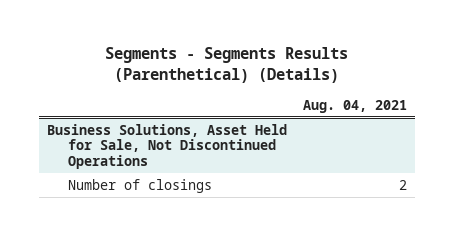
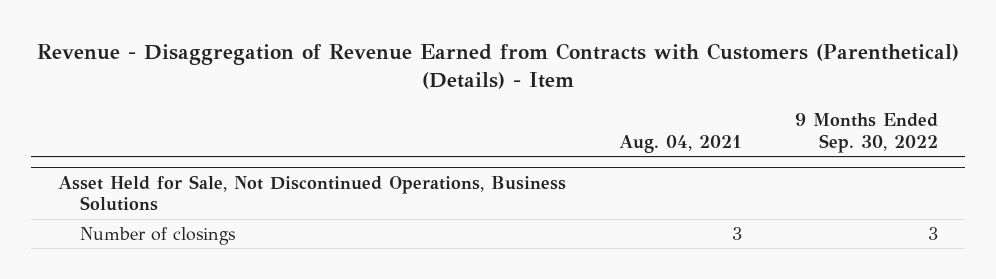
[104,47,348,83] Segments - Segments Results (Parenthetical) (Details) -> [37,43,960,90] Revenue - Disaggregation of Revenue Earned from Contracts with Customers (Parenthetical) (Details) - Item
none -> [795,113,939,153] 9 Months Ended Sep. 30, 2022
[46,123,287,170] Business Solutions, Asset Held for Sale, Not Discontinued Operations -> [57,174,566,212] Asset Held for Sale, Not Discontinued Operations, Business Solutions
[398,179,407,190] 2 -> [732,226,743,240] 3

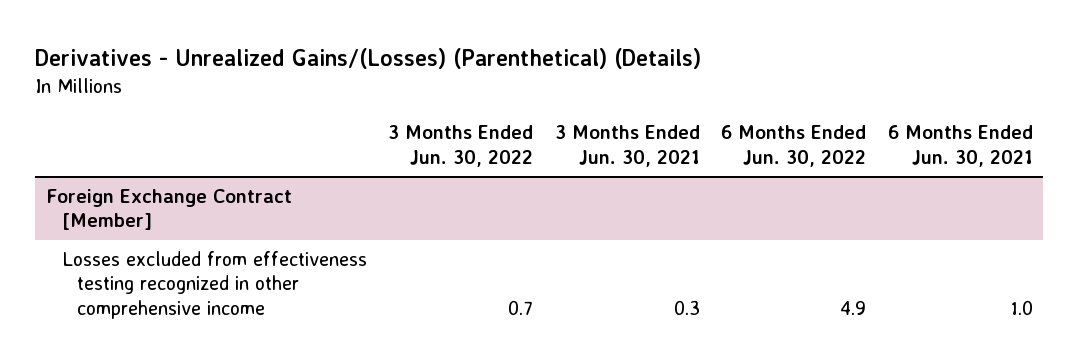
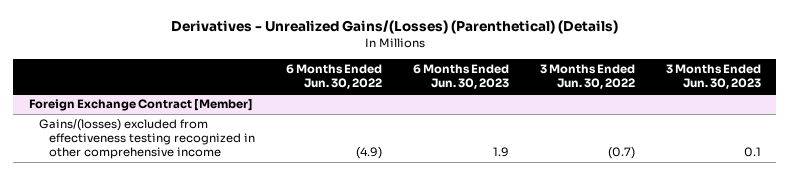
[554,125,700,167] 3 Months Ended Jun. 30, 2021 -> none
[887,125,1033,167] 6 Months Ended Jun. 30, 2021 -> none
none -> [412,64,509,90] 6 Months Ended Jun. 30, 2023
none -> [665,64,761,90] 3 Months Ended Jun. 30, 2023
[61,250,367,320] Losses excluded from effectiveness testing recognized in other comprehensive income -> [38,119,255,160] Gains/(losses) excluded from effectiveness testing recognized in other comprehensive income
[508,300,534,316] 0.7 -> [607,147,635,160] (0.7)
[840,301,867,316] 4.9 -> [355,147,382,160] (4.9)

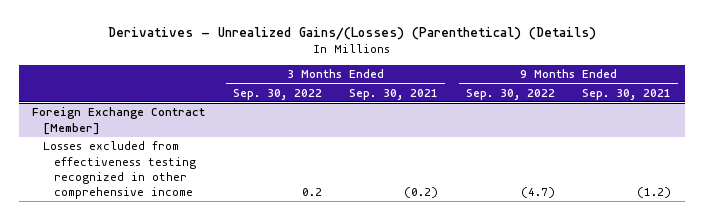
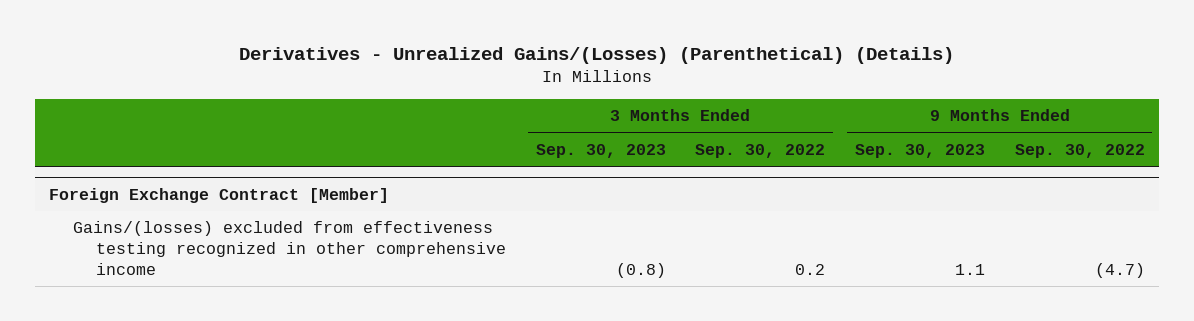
[349,88,439,100] Sep. 30, 2021 -> none
[582,88,672,100] Sep. 30, 2021 -> none
none -> [535,143,666,158] Sep. 30, 2023
none -> [854,143,985,158] Sep. 30, 2023
[43,141,196,199] Losses excluded from effectiveness testing recognized in other comprehensive income -> [72,221,506,275] Gains/(losses) excluded from effectiveness testing recognized in other comprehensive income

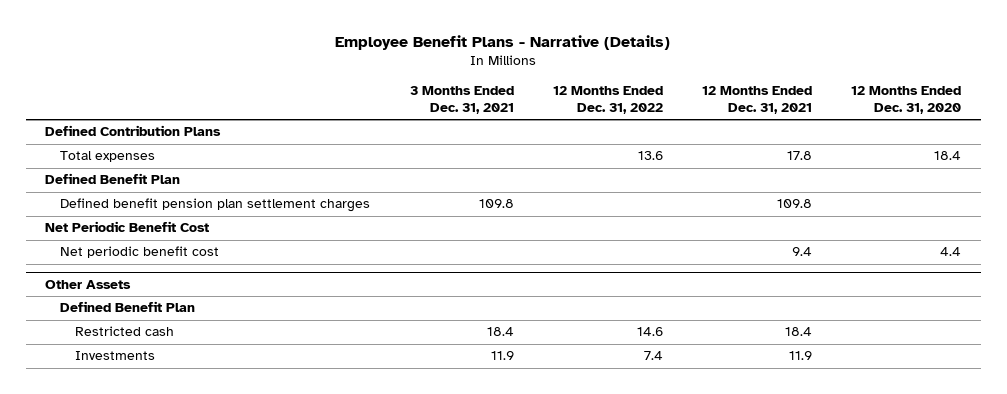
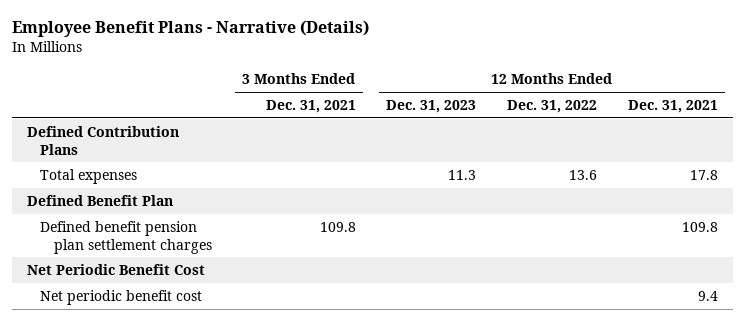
[851,85,962,114] 12 Months Ended Dec. 31, 2020 -> none
none -> [386,100,477,114] Dec. 31, 2023
[45,280,132,290] Other Assets -> none
[60,301,196,313] Defined Benefit Plan -> none
[75,326,175,337] Restricted cash -> none
[75,351,156,361] Investments -> none

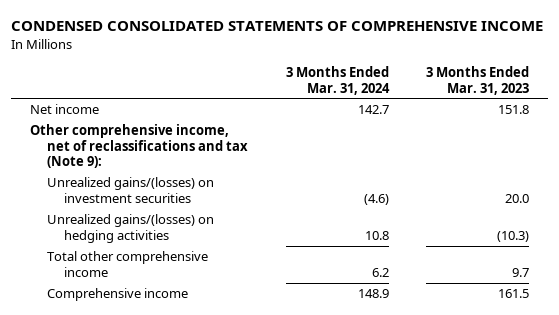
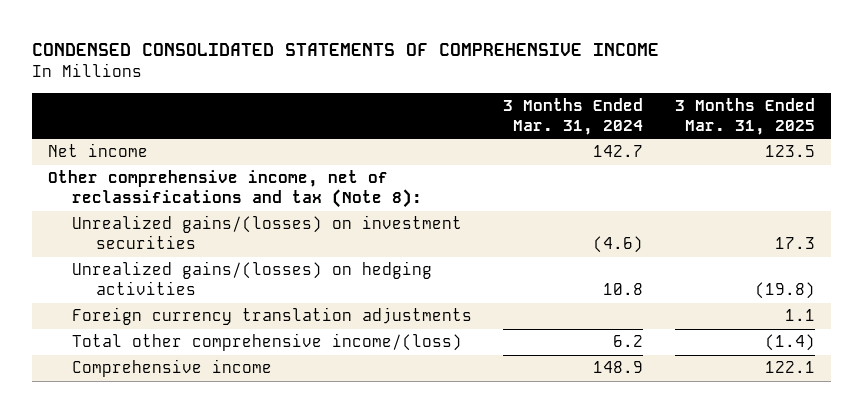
[426,65,530,95] 3 Months Ended Mar. 31, 2023 -> none
none -> [675,97,816,135] 3 Months Ended Mar. 31, 2025
[30,124,249,169] Other comprehensive income, net of reclassifications and tax (Note 9): -> [47,170,422,209] Other comprehensive income, net of reclassifications and tax (Note 8):
none -> [71,307,472,326] Foreign currency translation adjustments
[47,251,209,277] Total other comprehensive income -> [71,333,462,352] Total other comprehensive income/(loss)

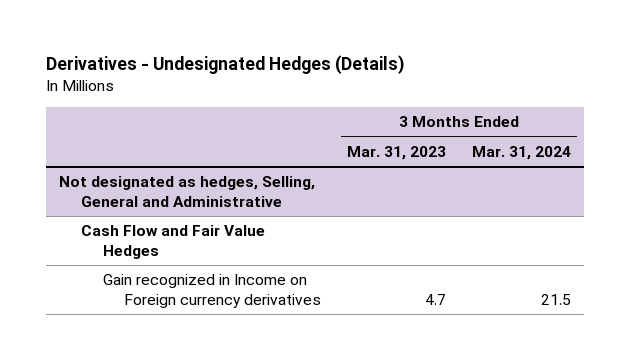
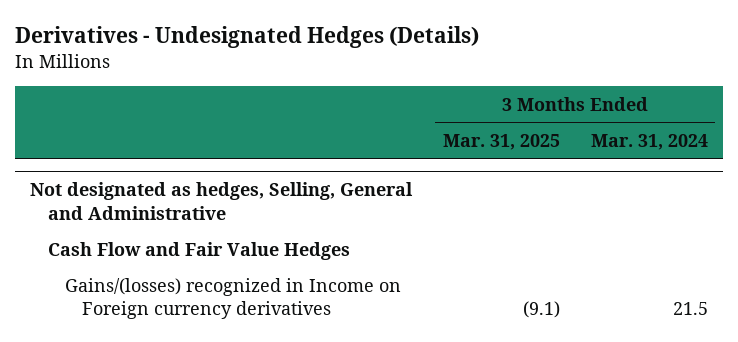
[347,145,447,160] Mar. 31, 2023 -> none
none -> [443,134,561,151] Mar. 31, 2025
[102,274,322,308] Gain recognized in Income on Foreign currency derivatives -> [64,277,401,320] Gains/(losses) recognized in Income on Foreign currency derivatives

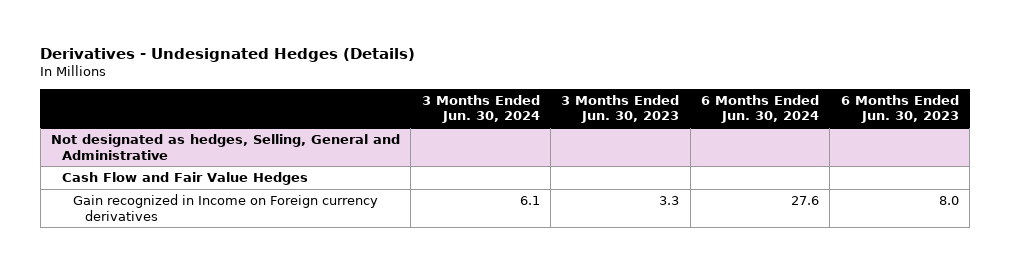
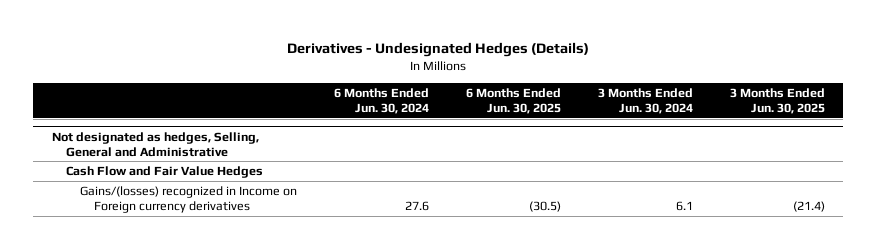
[561,94,680,124] 3 Months Ended Jun. 30, 2023 -> none
[840,94,959,124] 6 Months Ended Jun. 30, 2023 -> none
none -> [465,87,561,114] 6 Months Ended Jun. 30, 2025
none -> [729,87,825,114] 3 Months Ended Jun. 30, 2025
[73,193,379,221] Gain recognized in Income on Foreign currency derivatives -> [79,186,297,214] Gains/(losses) recognized in Income on Foreign currency derivatives

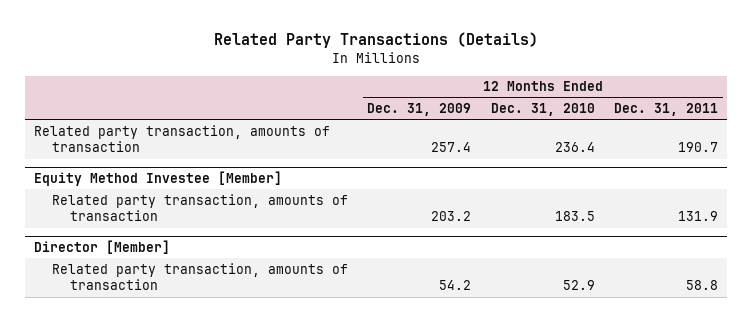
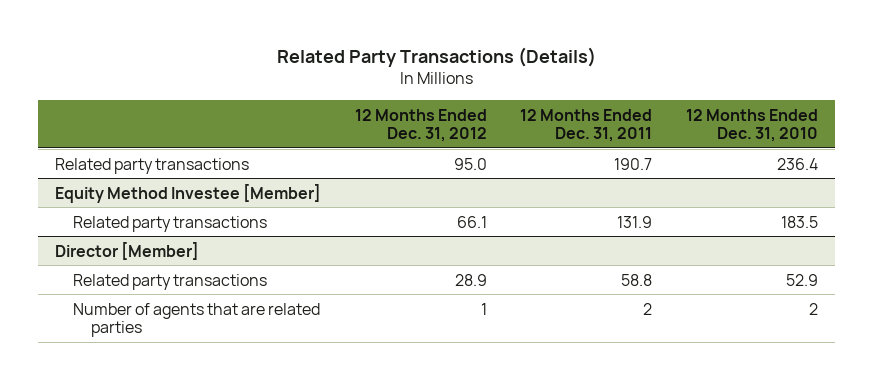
[367,103,472,117] Dec. 31, 2009 -> none
none -> [354,108,487,142] 12 Months Ended Dec. 31, 2012
[34,124,331,153] Related party transaction, amounts of transaction -> [55,157,250,174] Related party transactions
[52,193,349,222] Related party transaction, amounts of transaction -> [73,215,268,232] Related party transactions
[52,262,349,291] Related party transaction, amounts of transaction -> [73,273,268,290] Related party transactions
none -> [73,302,321,337] Number of agents that are related parties

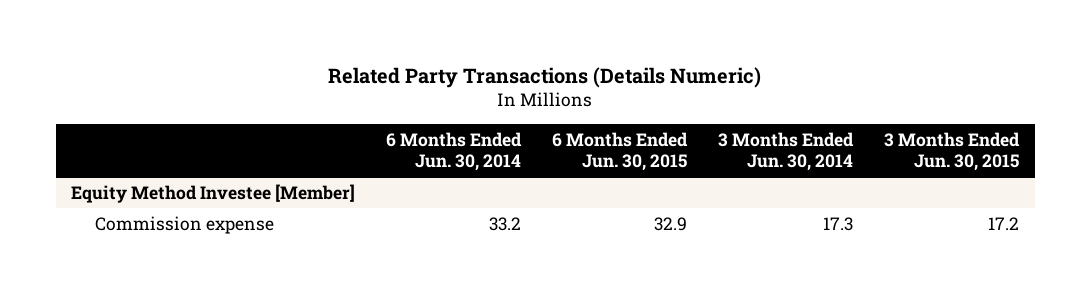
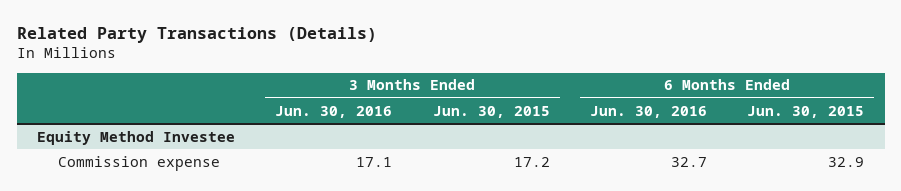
[328,66,762,88] Related Party Transactions (Details Numeric) -> [16,26,377,43] Related Party Transactions (Details)
[386,131,523,172] 6 Months Ended Jun. 30, 2014 -> none
[718,131,855,172] 3 Months Ended Jun. 30, 2014 -> none
none -> [275,105,393,118] Jun. 30, 2016
none -> [590,105,708,118] Jun. 30, 2016
[71,183,356,203] Equity Method Investee [Member] -> [36,130,235,145] Equity Method Investee

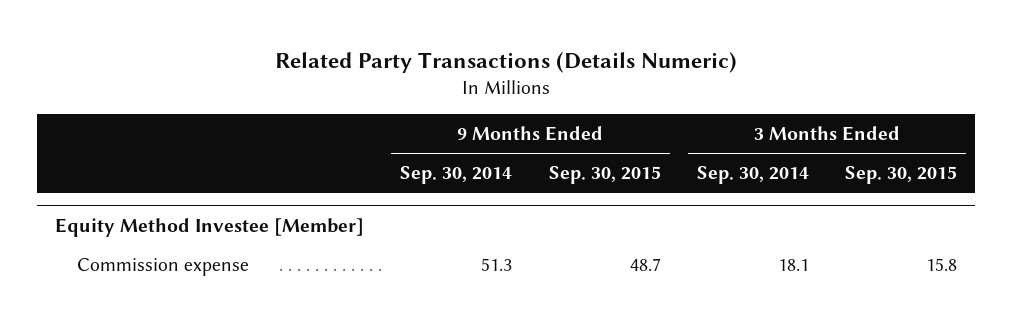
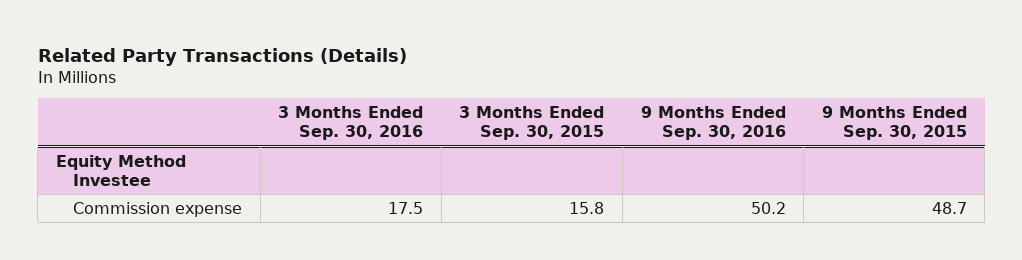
[275,51,738,73] Related Party Transactions (Details Numeric) -> [37,47,407,66] Related Party Transactions (Details)
[400,166,513,185] Sep. 30, 2014 -> none
[696,166,809,185] Sep. 30, 2014 -> none
none -> [278,106,424,141] 3 Months Ended Sep. 30, 2016
none -> [640,106,786,141] 9 Months Ended Sep. 30, 2016
[55,217,365,237] Equity Method Investee [Member] -> [55,154,186,186] Equity Method Investee

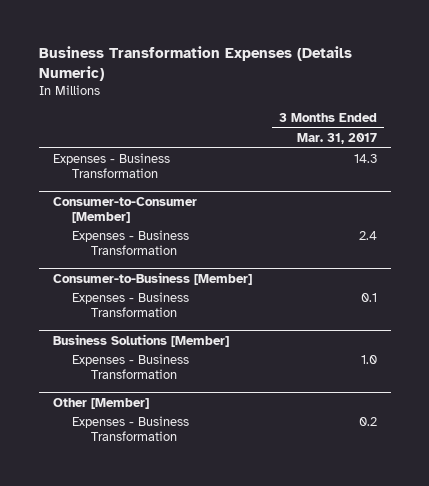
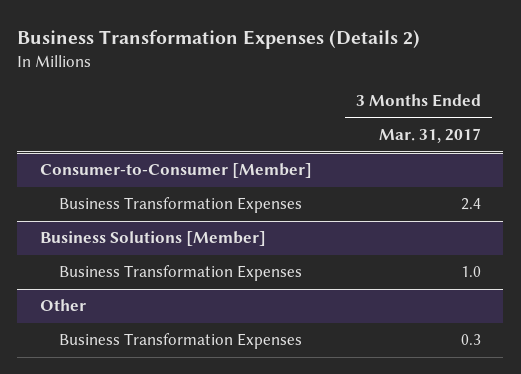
[38,46,352,82] Business Transformation Expenses (Details Numeric) -> [17,29,421,49] Business Transformation Expenses (Details 2)
[52,153,170,179] Expenses - Business Transformation -> none
[52,271,252,285] Consumer-to-Business [Member] -> none
[71,292,189,318] Expenses - Business Transformation -> none
[71,230,189,256] Expenses - Business Transformation -> [58,197,302,214] Business Transformation Expenses
[71,354,189,380] Expenses - Business Transformation -> [58,265,302,282] Business Transformation Expenses
[52,397,149,409] Other [Member] -> [39,299,86,312] Other
[71,416,189,442] Expenses - Business Transformation -> [58,333,302,350] Business Transformation Expenses
[358,417,377,427] 0.2 -> [461,334,482,346] 0.3

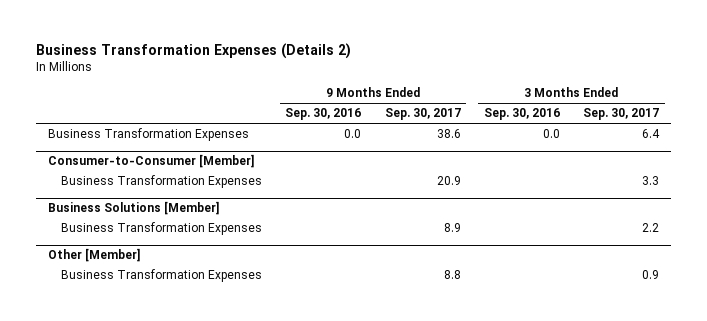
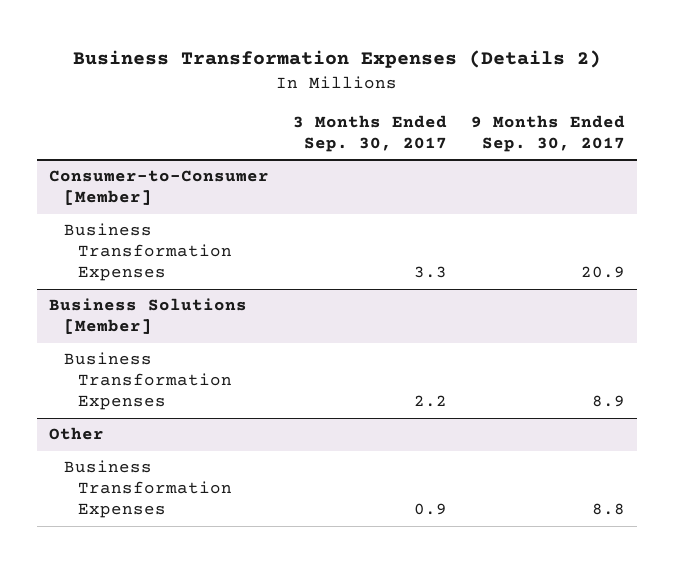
[285,108,362,121] Sep. 30, 2016 -> none
[483,108,560,121] Sep. 30, 2016 -> none
[47,128,249,142] Business Transformation Expenses -> none
[47,248,141,263] Other [Member] -> [49,427,105,441] Other

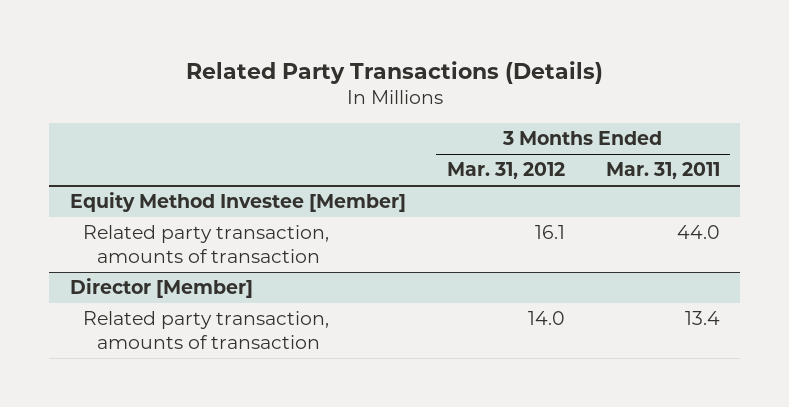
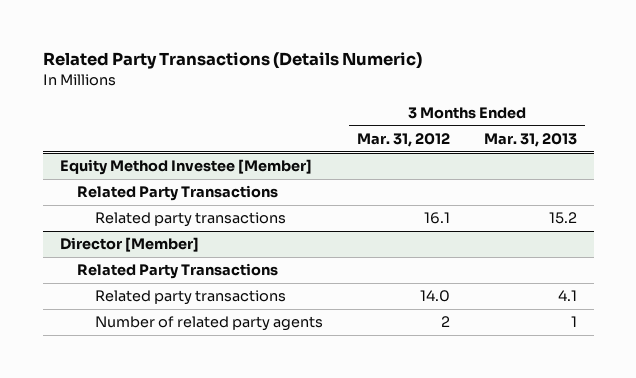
[185,60,603,84] Related Party Transactions (Details) -> [42,52,422,70] Related Party Transactions (Details Numeric)
[605,162,720,180] Mar. 31, 2011 -> none
none -> [483,132,577,147] Mar. 31, 2013
none -> [77,185,279,202] Related Party Transactions
[83,225,330,263] Related party transaction, amounts of transaction -> [95,212,287,228] Related party transactions
none -> [77,263,279,280] Related Party Transactions
[83,311,330,349] Related party transaction, amounts of transaction -> [95,290,287,306] Related party transactions
none -> [95,316,324,332] Number of related party agents

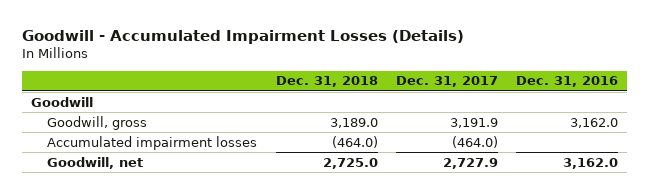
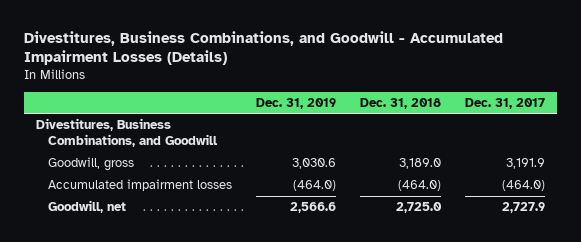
[22,30,465,45] Goodwill - Accumulated Impairment Losses (Details) -> [23,31,503,66] Divestitures, Business Combinations, and Goodwill - Accumulated Impairment Losses (Details)
[516,76,619,88] Dec. 31, 2016 -> none
none -> [255,97,336,109] Dec. 31, 2019
[31,96,94,107] Goodwill -> [35,118,218,148] Divestitures, Business Combinations, and Goodwill

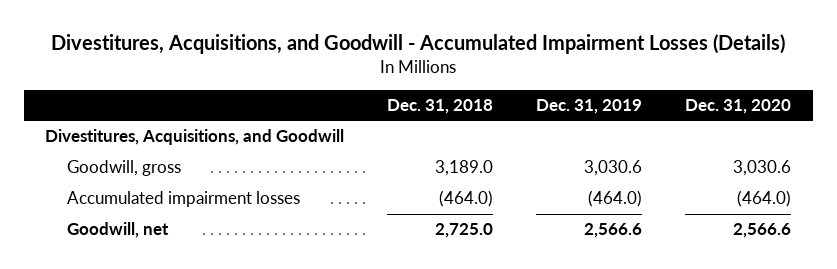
[23,31,503,66] Divestitures, Business Combinations, and Goodwill - Accumulated Impairment Losses (Details) -> [51,33,786,54] Divestitures, Acquisitions, and Goodwill - Accumulated Impairment Losses (Details)
[464,97,545,109] Dec. 31, 2017 -> none
none -> [685,98,792,114] Dec. 31, 2020
[35,118,218,148] Divestitures, Business Combinations, and Goodwill -> [45,129,345,146] Divestitures, Acquisitions, and Goodwill

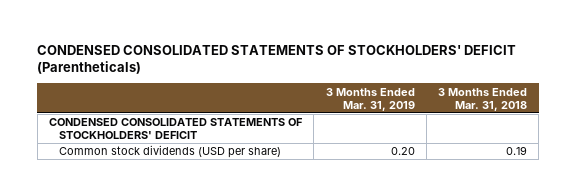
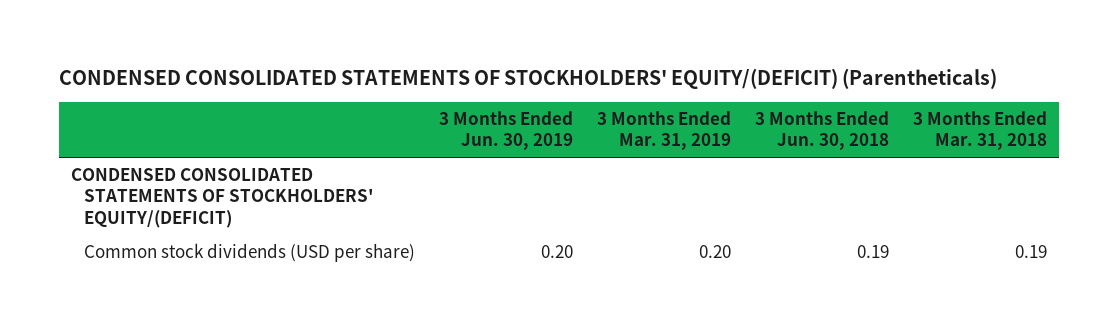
[37,44,517,75] CONDENSED CONSOLIDATED STATEMENTS OF STOCKHOLDERS' DEFICIT (Parentheticals) -> [58,67,997,89] CONDENSED CONSOLIDATED STATEMENTS OF STOCKHOLDERS' EQUITY/(DEFICIT) (Parentheticals)
none -> [439,110,574,151] 3 Months Ended Jun. 30, 2019
none -> [754,110,889,151] 3 Months Ended Jun. 30, 2018
[49,118,303,140] CONDENSED CONSOLIDATED STATEMENTS OF STOCKHOLDERS' DEFICIT -> [70,167,375,228] CONDENSED CONSOLIDATED STATEMENTS OF STOCKHOLDERS' EQUITY/(DEFICIT)

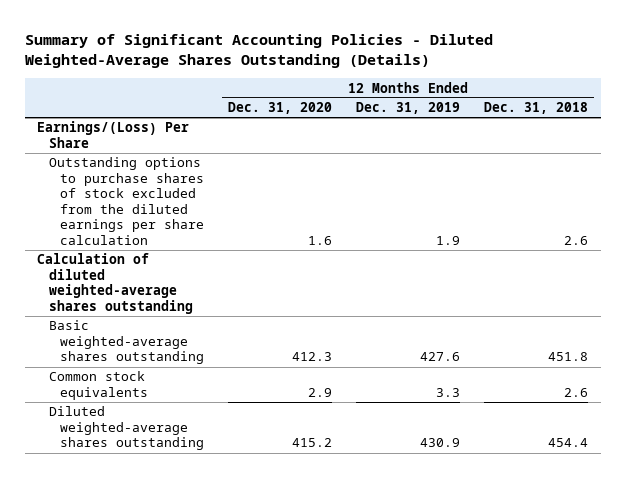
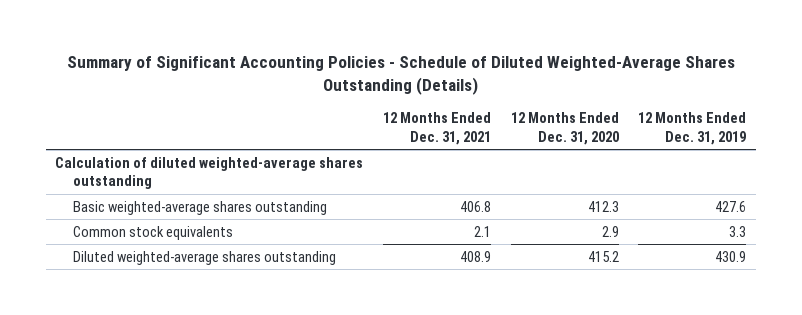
[25,34,494,69] Summary of Significant Accounting Policies - Diluted Weighted-Average Shares Outstanding (Details) -> [66,56,735,96] Summary of Significant Accounting Policies - Schedule of Diluted Weighted-Average Shares Outstanding (Details)
[484,102,589,115] Dec. 31, 2018 -> none
none -> [383,112,492,146] 12 Months Ended Dec. 31, 2021
[37,121,190,148] Earnings/(Loss) Per Share -> none
[48,157,204,246] Outstanding options to purchase shares of stock excluded from the diluted earnings per share calculation -> none

